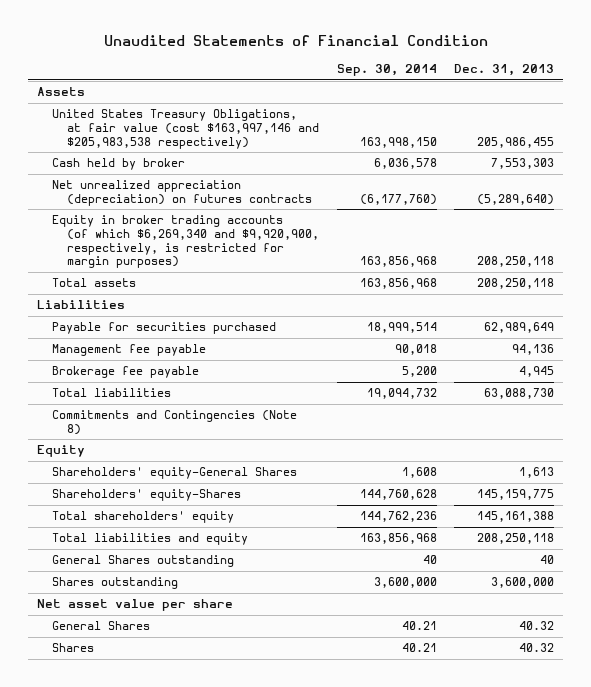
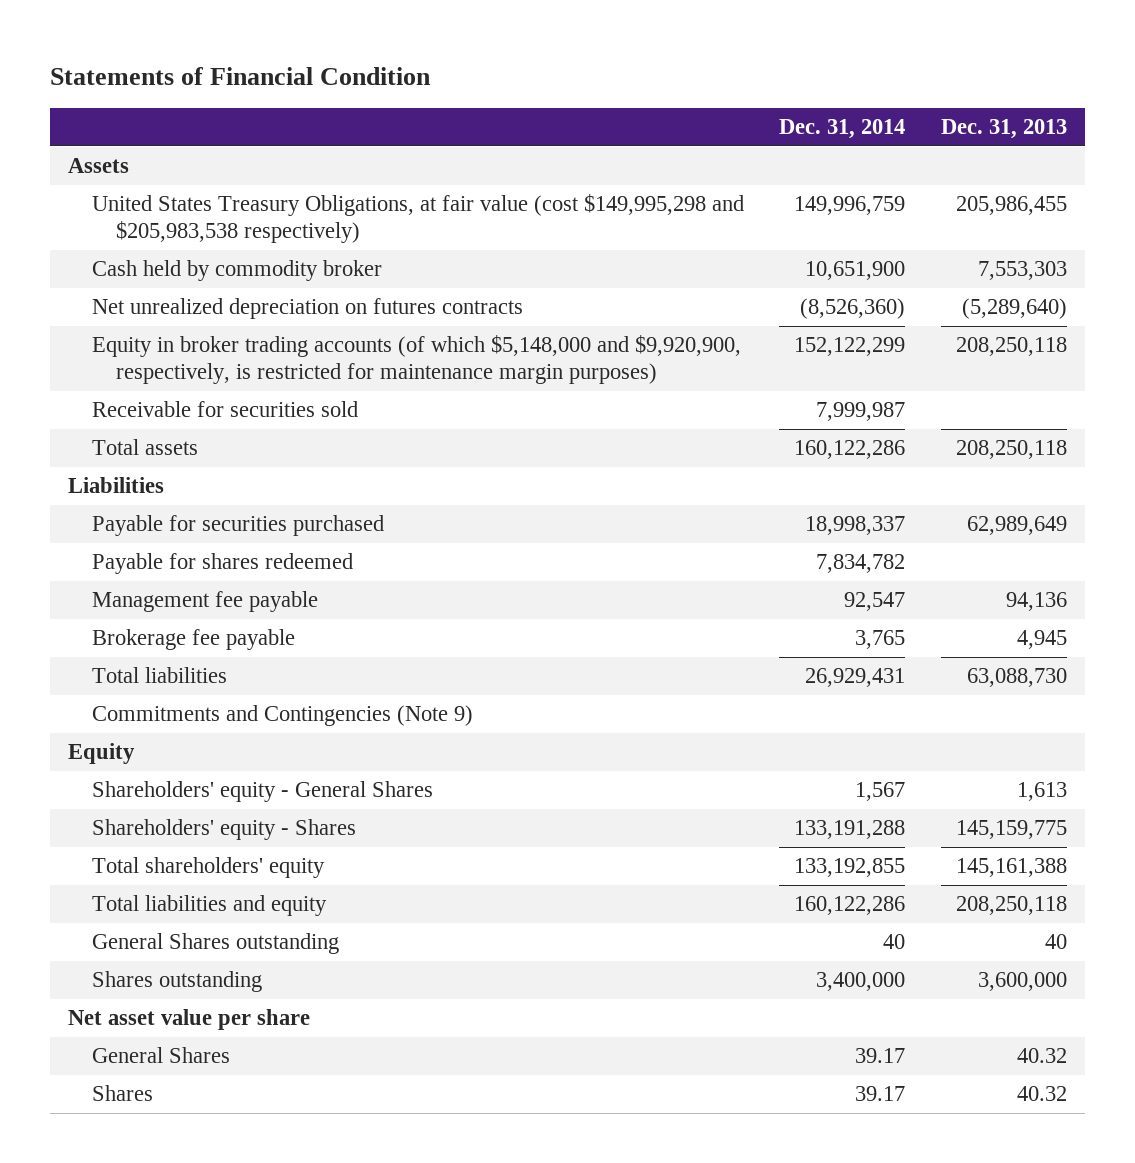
[103,35,488,47] Unaudited Statements of Financial Condition -> [49,66,431,85] Statements of Financial Condition
[336,64,437,77] Sep. 30, 2014 -> none
none -> [779,119,906,140] Dec. 31, 2014
[52,109,320,149] United States Treasury Obligations, at fair value (cost $163,997,146 and $205,983,538 respectively) -> [91,194,744,244] United States Treasury Obligations, at fair value (cost $149,995,298 and $205,983,538 respectively)
[52,158,186,171] Cash held by broker -> [91,260,382,282] Cash held by commodity broker
[52,180,313,206] Net unrealized appreciation (depreciation) on futures contracts -> [91,298,523,320] Net unrealized depreciation on futures contracts
[52,215,320,269] Equity in broker trading accounts (of which $6,269,340 and $9,920,900, respectively, is restricted for margin purposes) -> [91,335,741,385] Equity in broker trading accounts (of which $5,148,000 and $9,920,900, respectively, is restricted for maintenance margin purposes)
none -> [91,401,358,418] Receivable for securities sold
none -> [91,553,353,575] Payable for shares redeemed
[52,410,298,435] Commitments and Contingencies (Note 8) -> [91,705,473,727] Commitments and Contingencies (Note 9)
[52,467,298,480] Shareholders' equity-General Shares -> [91,781,433,803] Shareholders' equity - General Shares
[52,489,242,502] Shareholders' equity-Shares -> [91,819,356,841] Shareholders' equity - Shares

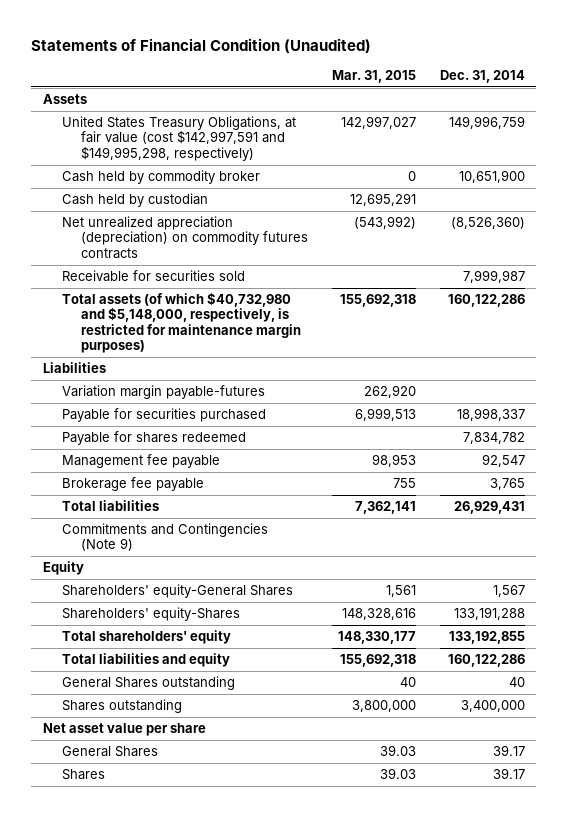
[49,66,431,85] Statements of Financial Condition -> [30,37,371,53] Statements of Financial Condition (Unaudited)
[941,119,1068,140] Dec. 31, 2013 -> none
none -> [331,69,416,83] Mar. 31, 2015
[91,194,744,244] United States Treasury Obligations, at fair value (cost $149,995,298 and $205,983,538 respectively) -> [61,116,296,161] United States Treasury Obligations, at fair value (cost $142,997,591 and $149,995,298, respectively)
[91,335,741,385] Equity in broker trading accounts (of which $5,148,000 and $9,920,900, respectively, is restricted for maintenance margin purposes) -> none
none -> [61,193,208,208] Cash held by custodian
[91,298,523,320] Net unrealized depreciation on futures contracts -> [61,216,308,259] Net unrealized appreciation (depreciation) on commodity futures contracts
[91,439,198,456] Total assets -> [61,292,301,354] Total assets (of which $40,732,980 and $5,148,000, respectively, is restricted for maintenance margin purposes)
none -> [61,385,265,400] Variation margin payable-futures
[91,781,433,803] Shareholders' equity - General Shares -> [61,584,293,599] Shareholders' equity-General Shares
[91,819,356,841] Shareholders' equity - Shares -> [61,607,240,622] Shareholders' equity-Shares

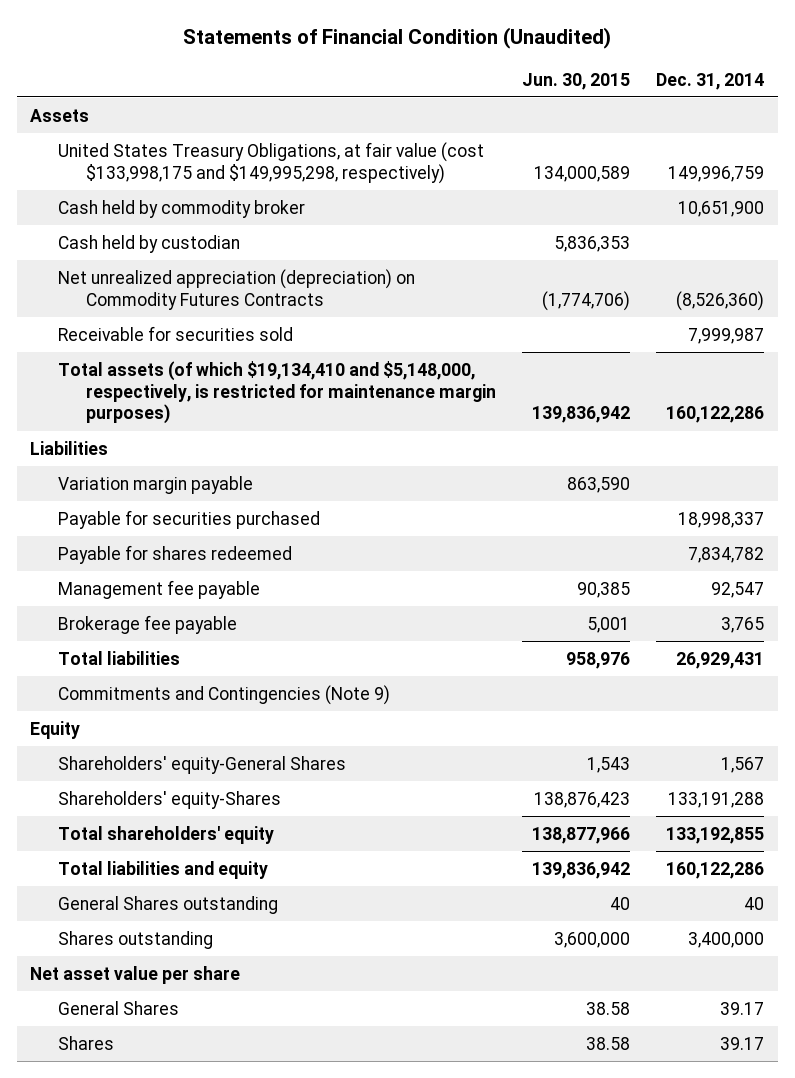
[331,69,416,83] Mar. 31, 2015 -> none
none -> [522,72,631,90] Jun. 30, 2015
[61,116,296,161] United States Treasury Obligations, at fair value (cost $142,997,591 and $149,995,298, respectively) -> [57,141,484,184] United States Treasury Obligations, at fair value (cost $133,998,175 and $149,995,298, respectively)
[61,216,308,259] Net unrealized appreciation (depreciation) on commodity futures contracts -> [57,268,415,310] Net unrealized appreciation (depreciation) on Commodity Futures Contracts
[61,292,301,354] Total assets (of which $40,732,980 and $5,148,000, respectively, is restricted for maintenance margin purposes) -> [57,360,496,425] Total assets (of which $19,134,410 and $5,148,000, respectively, is restricted for maintenance margin purposes)
[61,385,265,400] Variation margin payable-futures -> [57,475,253,494] Variation margin payable

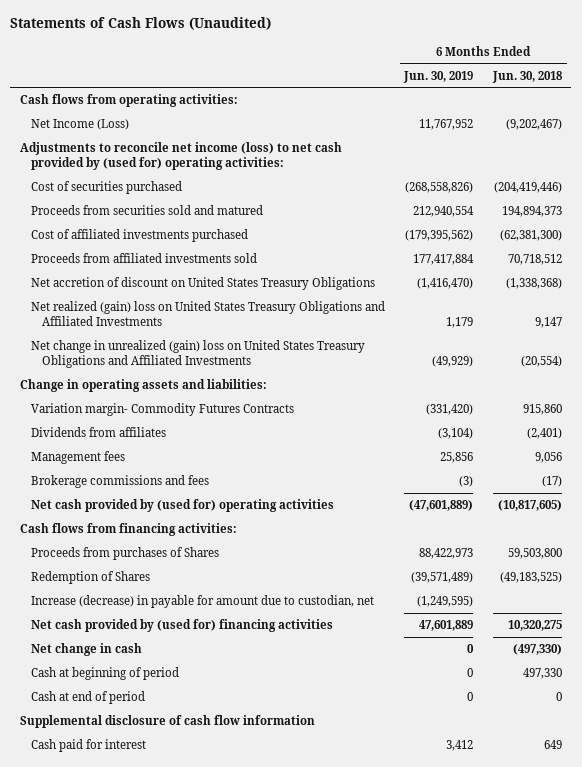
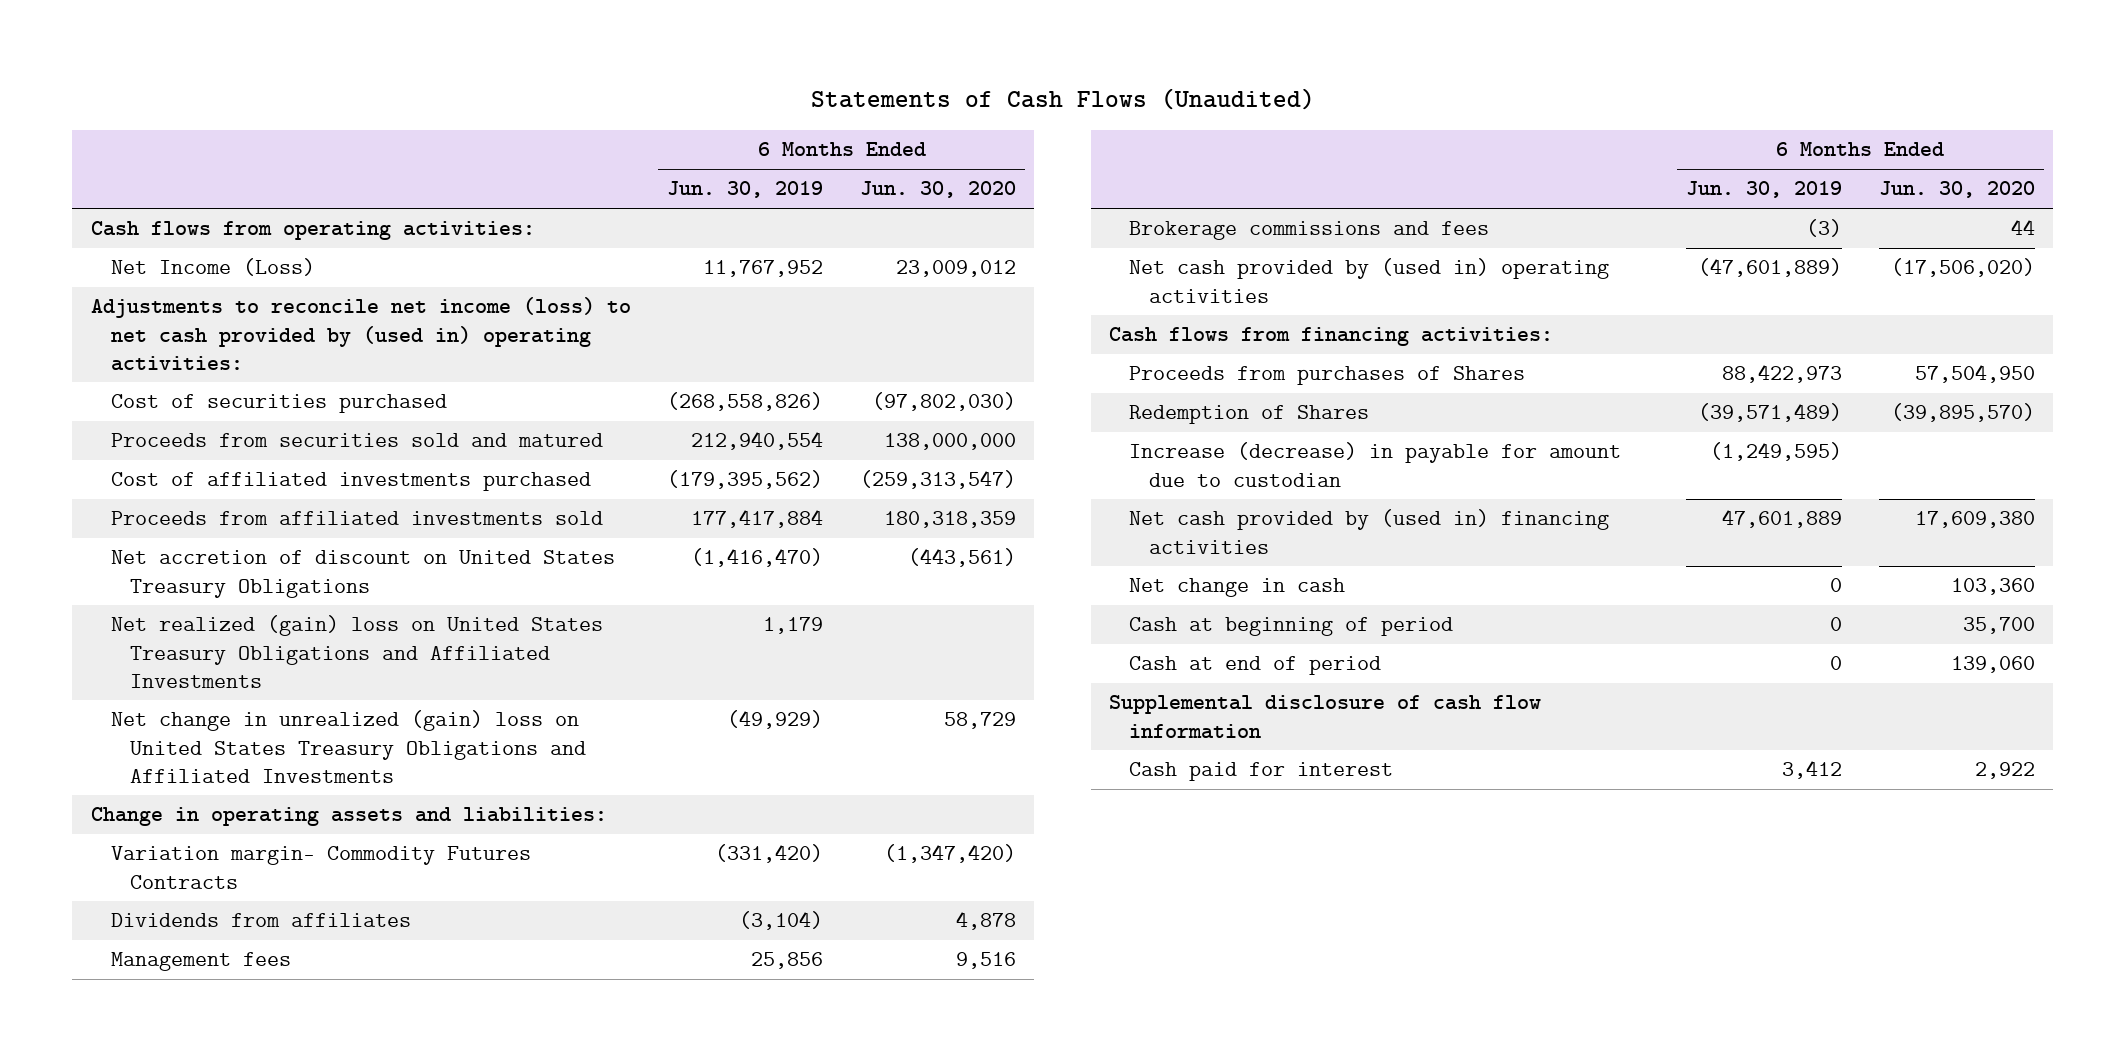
[491,70,563,83] Jun. 30, 2018 -> none
none -> [860,181,1017,199] Jun. 30, 2020
[19,142,342,171] Adjustments to reconcile net income (loss) to net cash provided by (used for) operating activities: -> [90,297,631,371] Adjustments to reconcile net income (loss) to net cash provided by (used in) operating activities:
[31,499,335,513] Net cash provided by (used for) operating activities -> [1128,258,1609,303] Net cash provided by (used in) operating activities
[31,595,375,609] Increase (decrease) in payable for amount due to custodian, net -> [1128,442,1621,487] Increase (decrease) in payable for amount due to custodian
[31,619,334,633] Net cash provided by (used for) financing activities -> [1128,509,1609,554] Net cash provided by (used in) financing activities

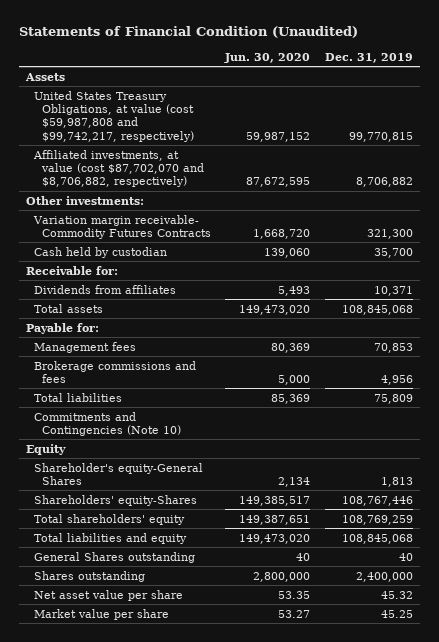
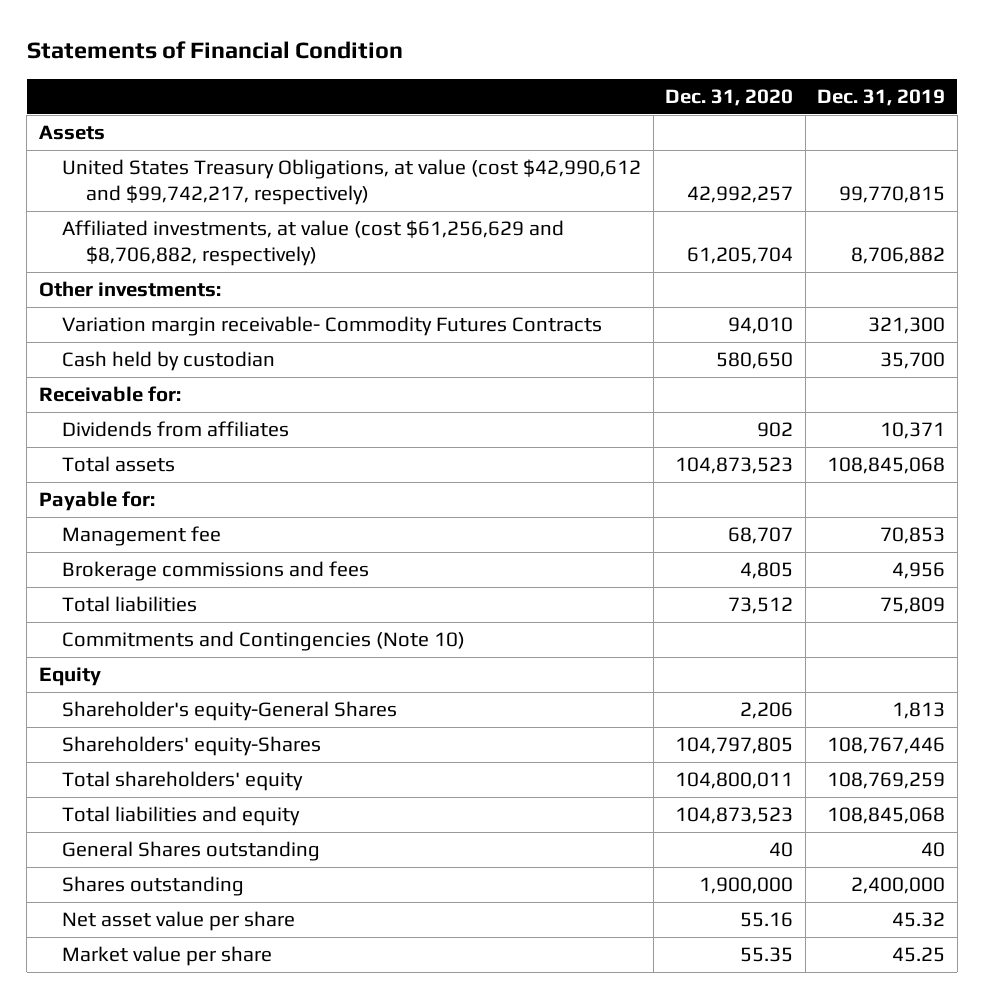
[19,26,359,39] Statements of Financial Condition (Unaudited) -> [26,41,403,60] Statements of Financial Condition
[224,52,311,63] Jun. 30, 2020 -> none
none -> [665,88,794,106] Dec. 31, 2020
[34,90,195,142] United States Treasury Obligations, at value (cost $59,987,808 and $99,742,217, respectively) -> [62,159,642,206] United States Treasury Obligations, at value (cost $42,990,612 and $99,742,217, respectively)
[33,149,205,188] Affiliated investments, at value (cost $87,702,070 and $8,706,882, respectively) -> [62,220,565,267] Affiliated investments, at value (cost $61,256,629 and $8,706,882, respectively)
[34,341,137,353] Management fees -> [62,526,222,547] Management fee

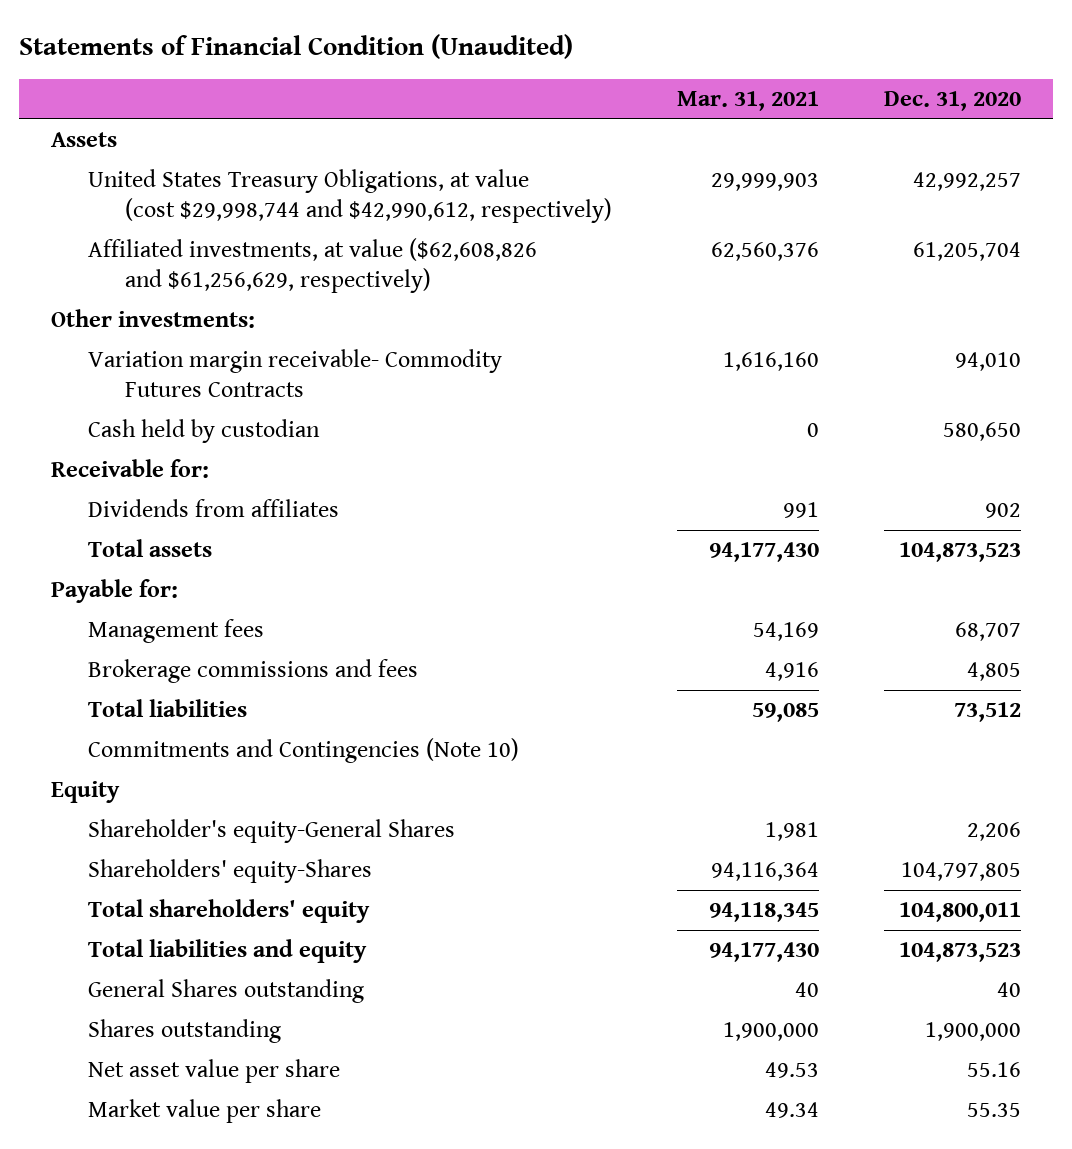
[26,41,403,60] Statements of Financial Condition -> [18,34,573,60] Statements of Financial Condition (Unaudited)
[817,88,946,106] Dec. 31, 2019 -> none
none -> [676,91,819,112] Mar. 31, 2021
[62,159,642,206] United States Treasury Obligations, at value (cost $42,990,612 and $99,742,217, respectively) -> [88,169,613,224] United States Treasury Obligations, at value (cost $29,998,744 and $42,990,612, respectively)
[62,220,565,267] Affiliated investments, at value (cost $61,256,629 and $8,706,882, respectively) -> [88,238,538,294] Affiliated investments, at value ($62,608,826 and $61,256,629, respectively)
[62,526,222,547] Management fee -> [88,619,265,644] Management fees

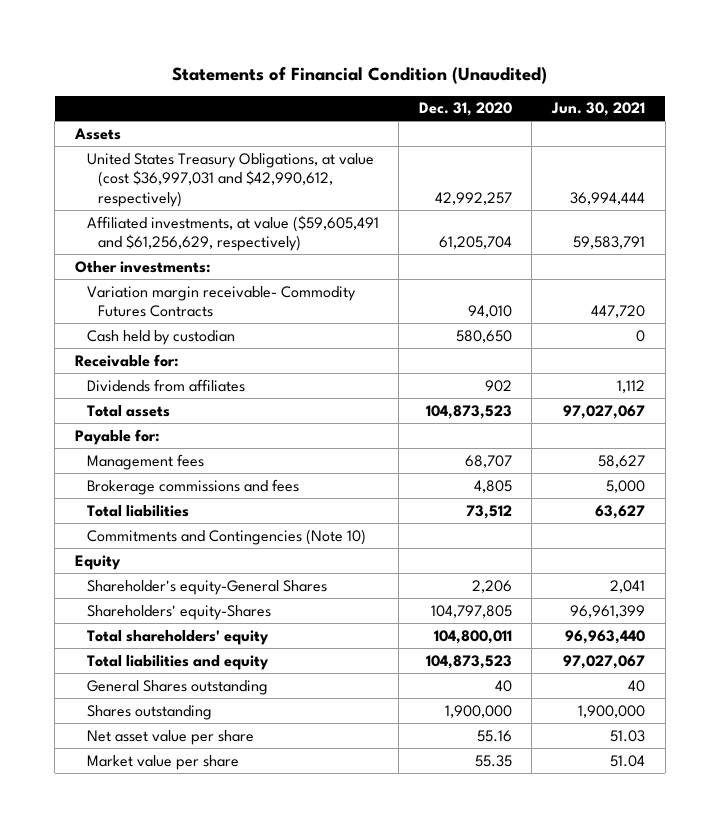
[676,91,819,112] Mar. 31, 2021 -> none
none -> [551,102,646,117] Jun. 30, 2021
[88,169,613,224] United States Treasury Obligations, at value (cost $29,998,744 and $42,990,612, respectively) -> [86,152,374,208] United States Treasury Obligations, at value (cost $36,997,031 and $42,990,612, respectively)
[88,238,538,294] Affiliated investments, at value ($62,608,826 and $61,256,629, respectively) -> [86,214,379,252] Affiliated investments, at value ($59,605,491 and $61,256,629, respectively)

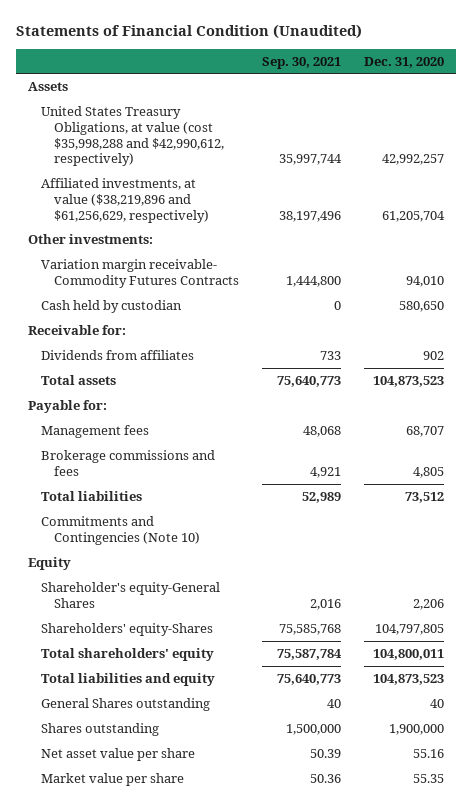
[551,102,646,117] Jun. 30, 2021 -> none
none -> [262,56,342,69] Sep. 30, 2021
[86,152,374,208] United States Treasury Obligations, at value (cost $36,997,031 and $42,990,612, respectively) -> [40,106,224,167] United States Treasury Obligations, at value (cost $35,998,288 and $42,990,612, respectively)
[86,214,379,252] Affiliated investments, at value ($59,605,491 and $61,256,629, respectively) -> [40,178,209,223] Affiliated investments, at value ($38,219,896 and $61,256,629, respectively)

